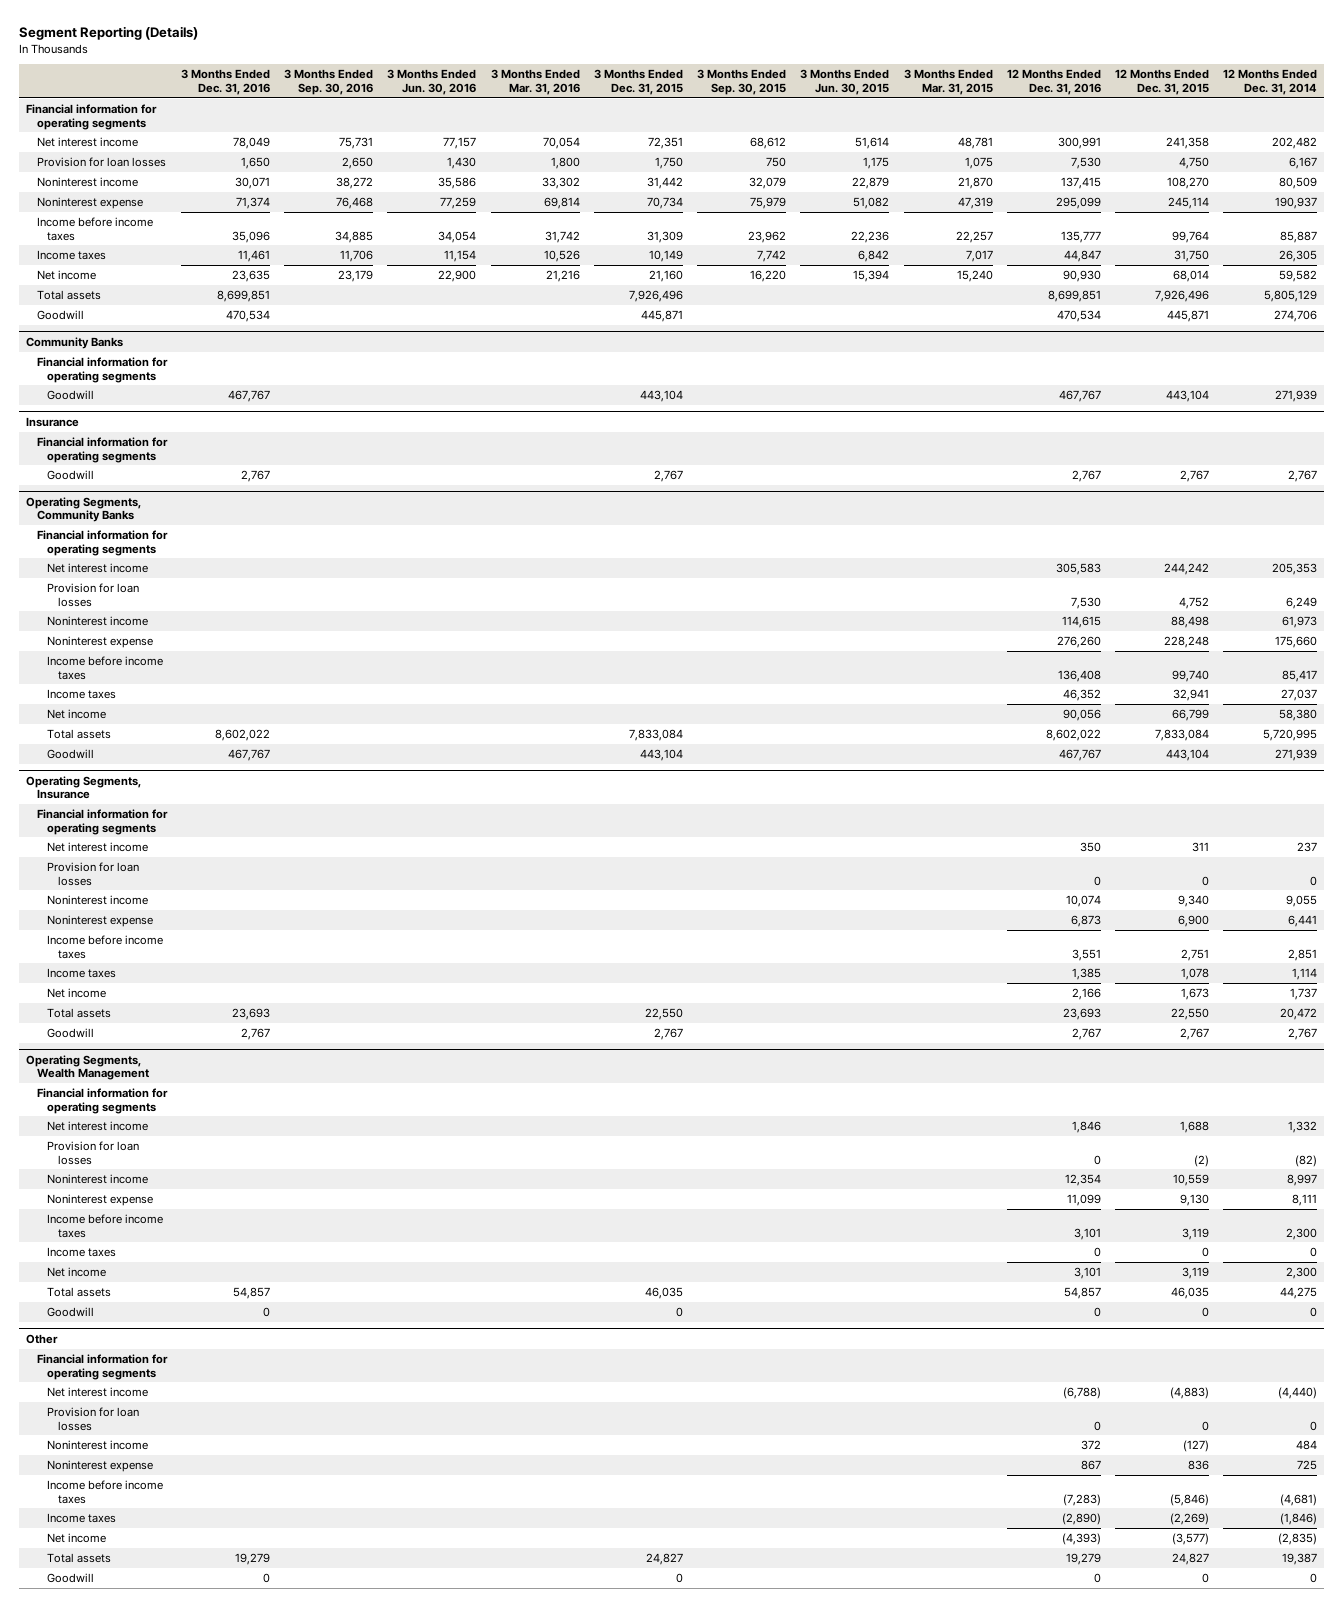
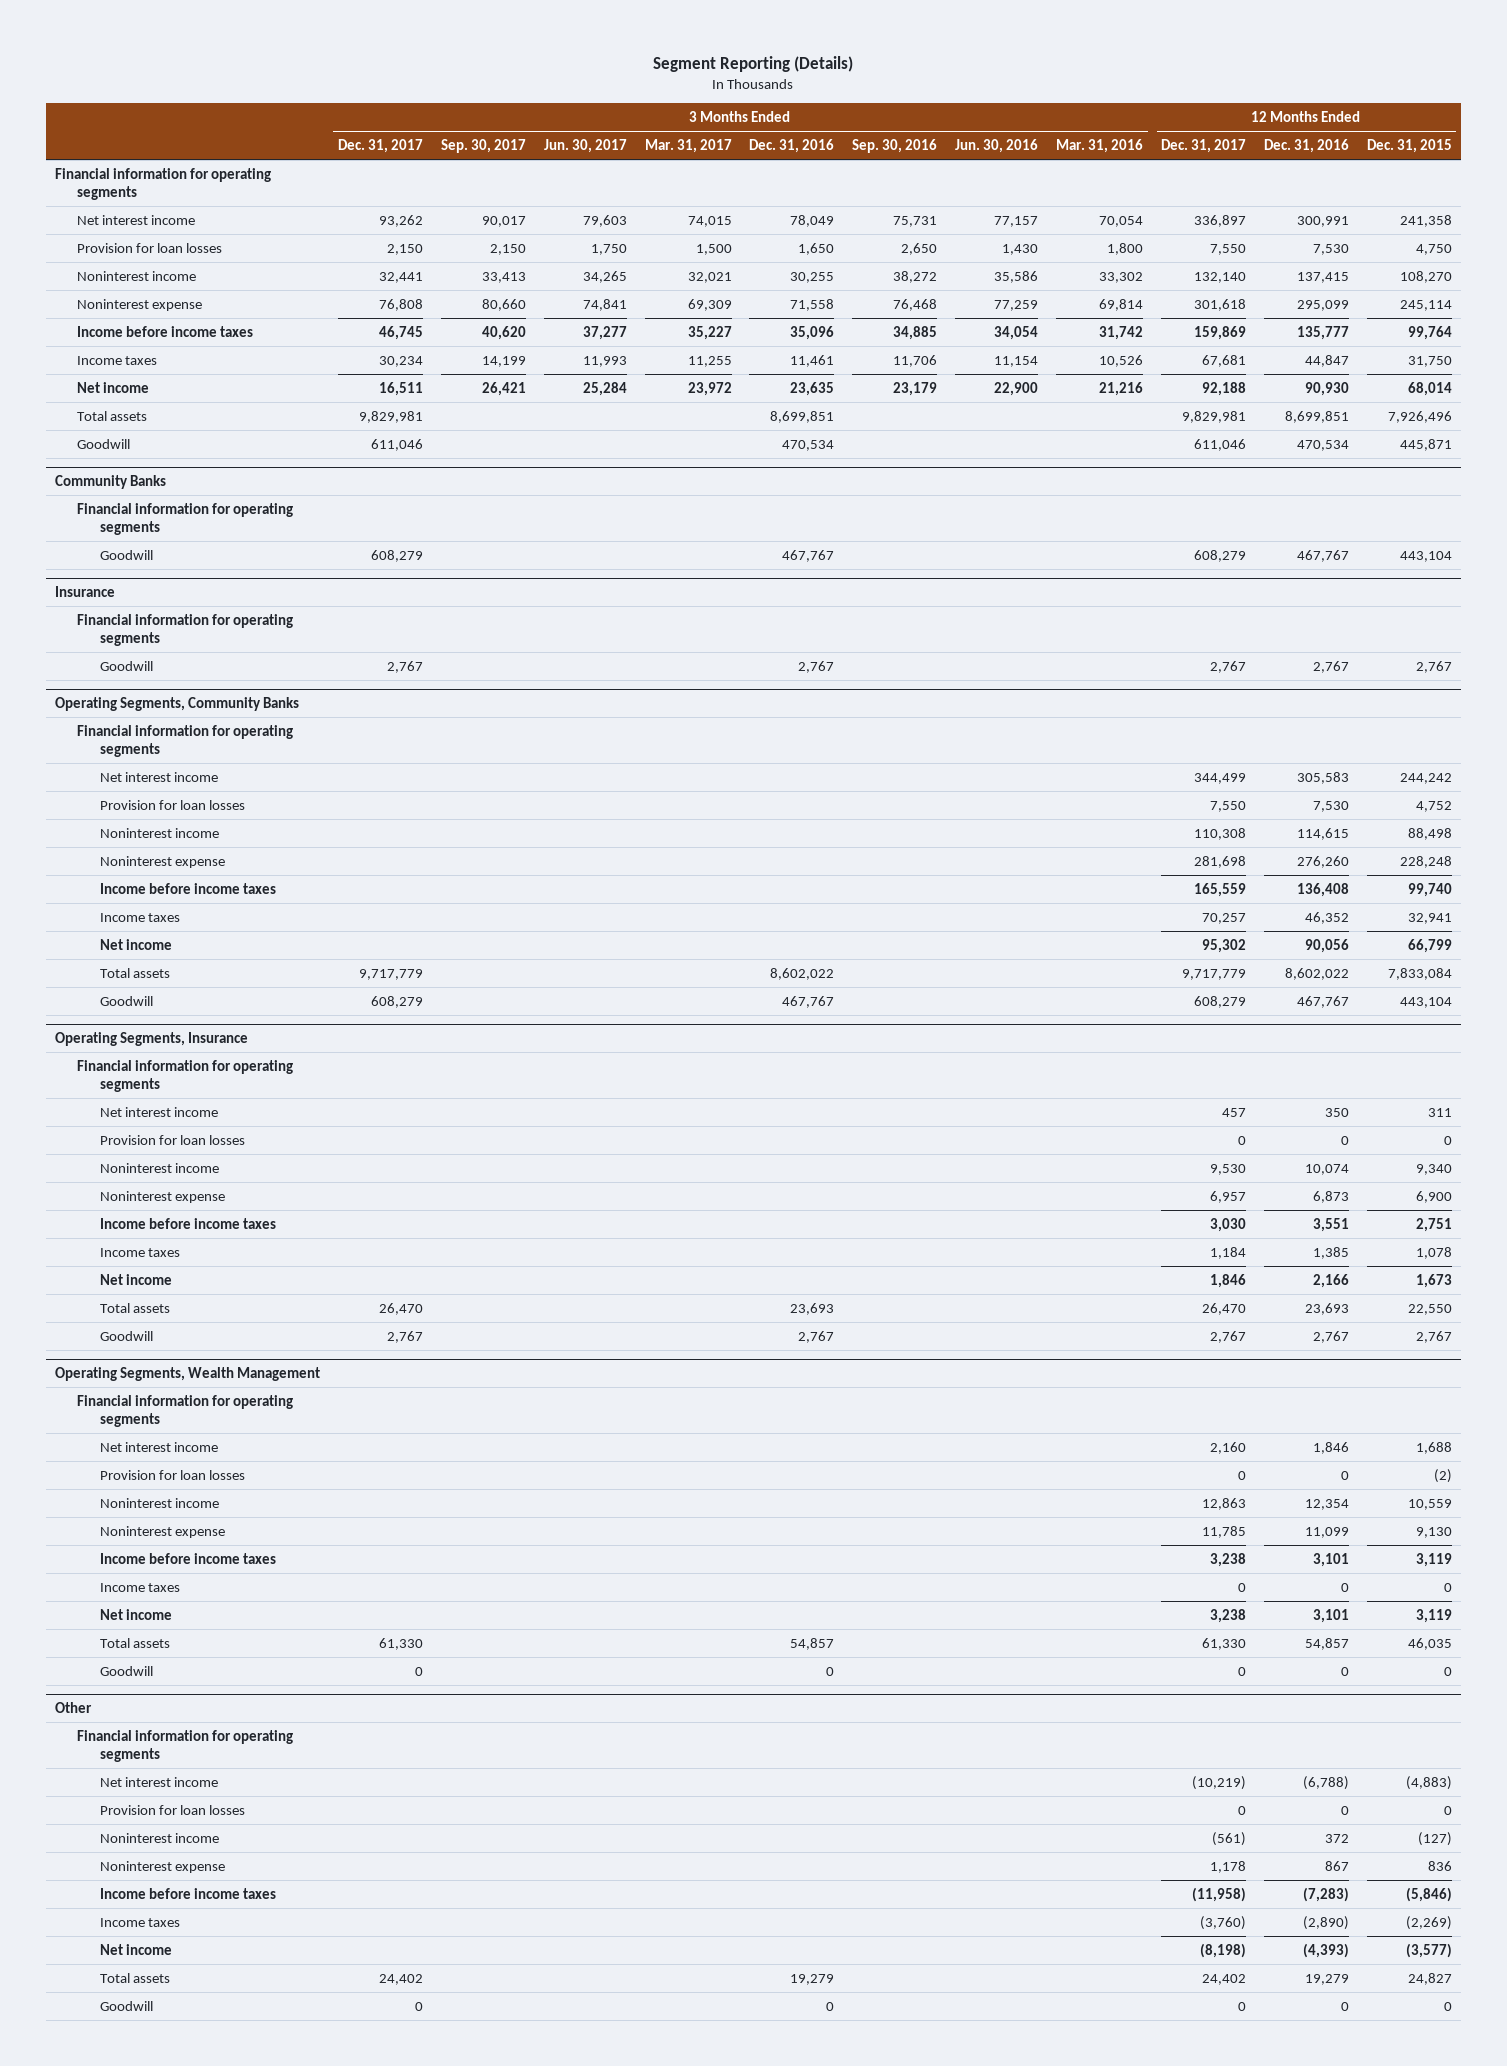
[593,69,683,95] 3 Months Ended Dec. 31, 2015 -> none
[697,69,787,95] 3 Months Ended Sep. 30, 2015 -> none
[800,69,890,95] 3 Months Ended Jun. 30, 2015 -> none
[903,69,993,95] 3 Months Ended Mar. 31, 2015 -> none
[1223,69,1318,95] 12 Months Ended Dec. 31, 2014 -> none
none -> [337,139,423,154] Dec. 31, 2017
none -> [440,139,526,154] Sep. 30, 2017
none -> [543,139,627,154] Jun. 30, 2017
none -> [644,139,732,154] Mar. 31, 2017
none -> [1161,139,1247,154] Dec. 31, 2017
[234,177,270,190] 30,071 -> [790,271,835,283] 30,255
[235,197,270,210] 71,374 -> [790,298,835,311] 71,558

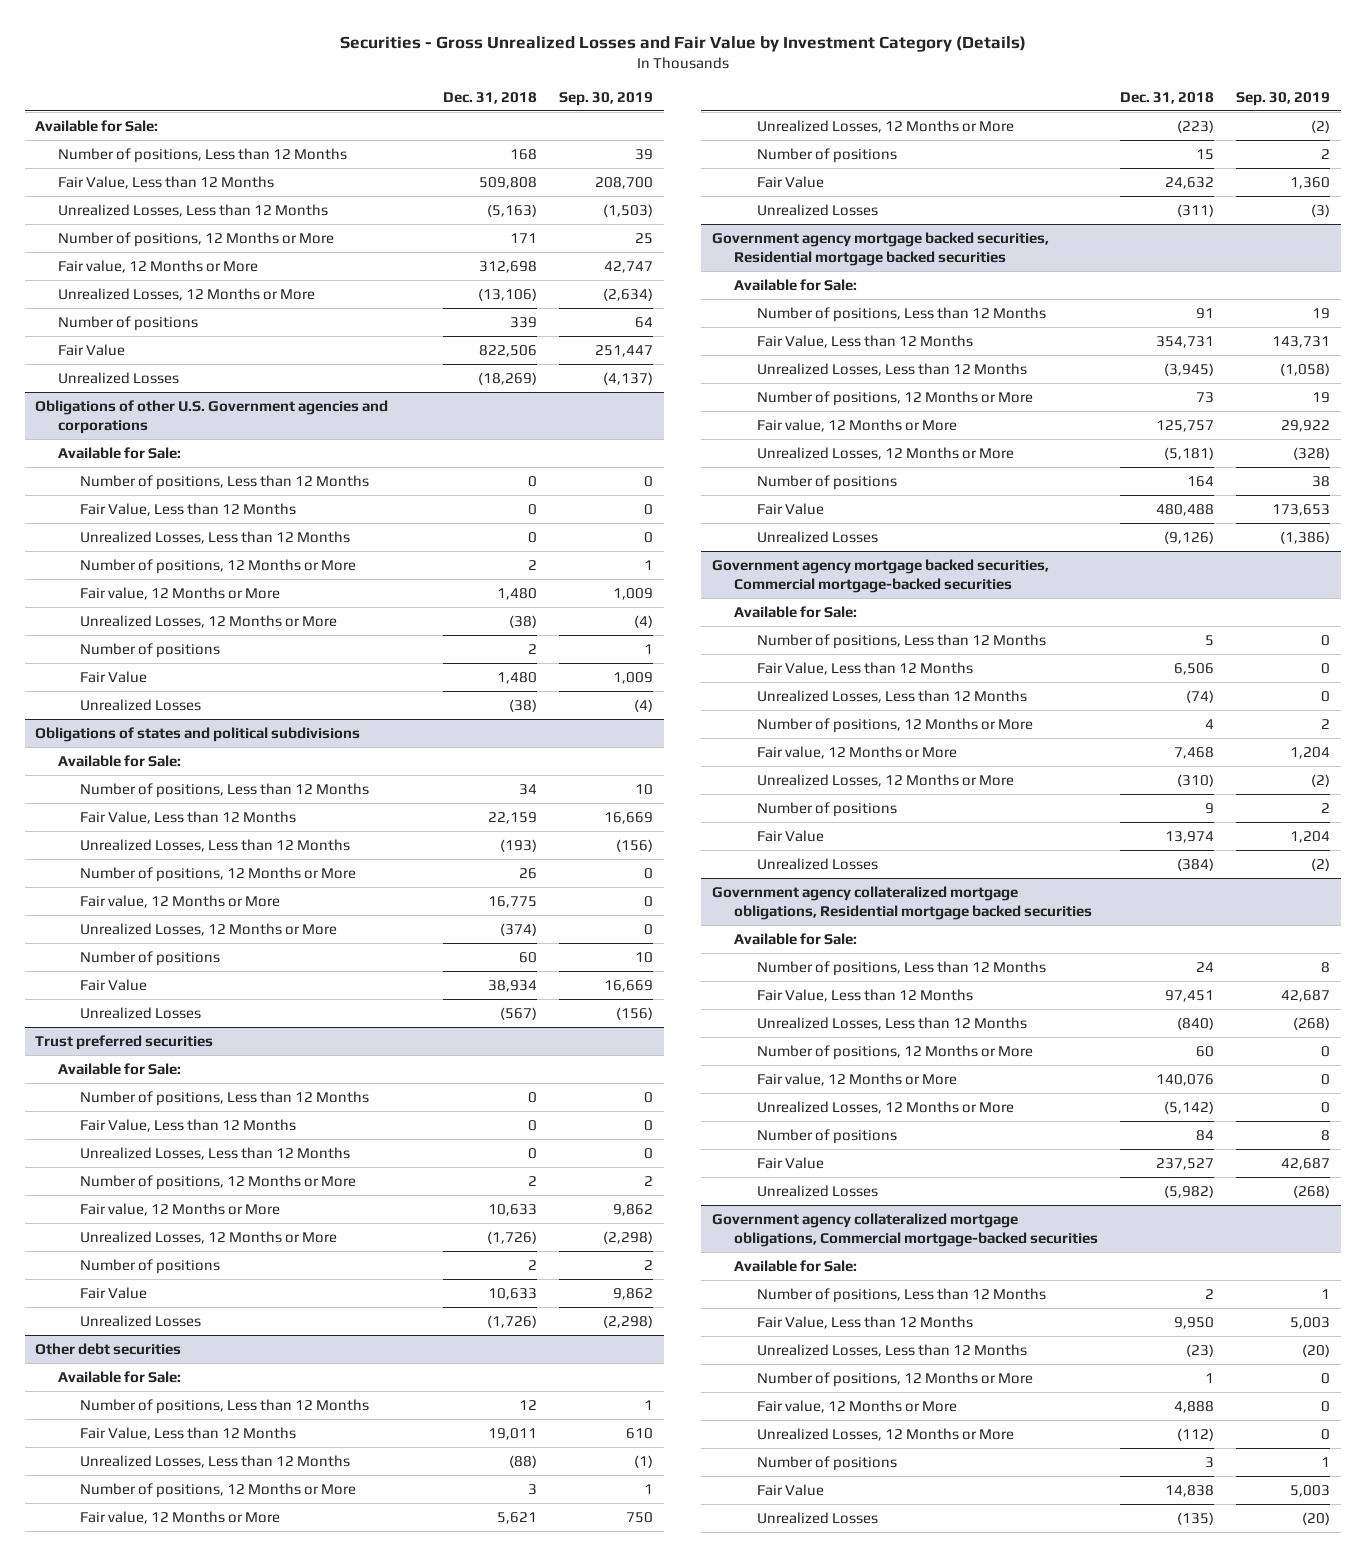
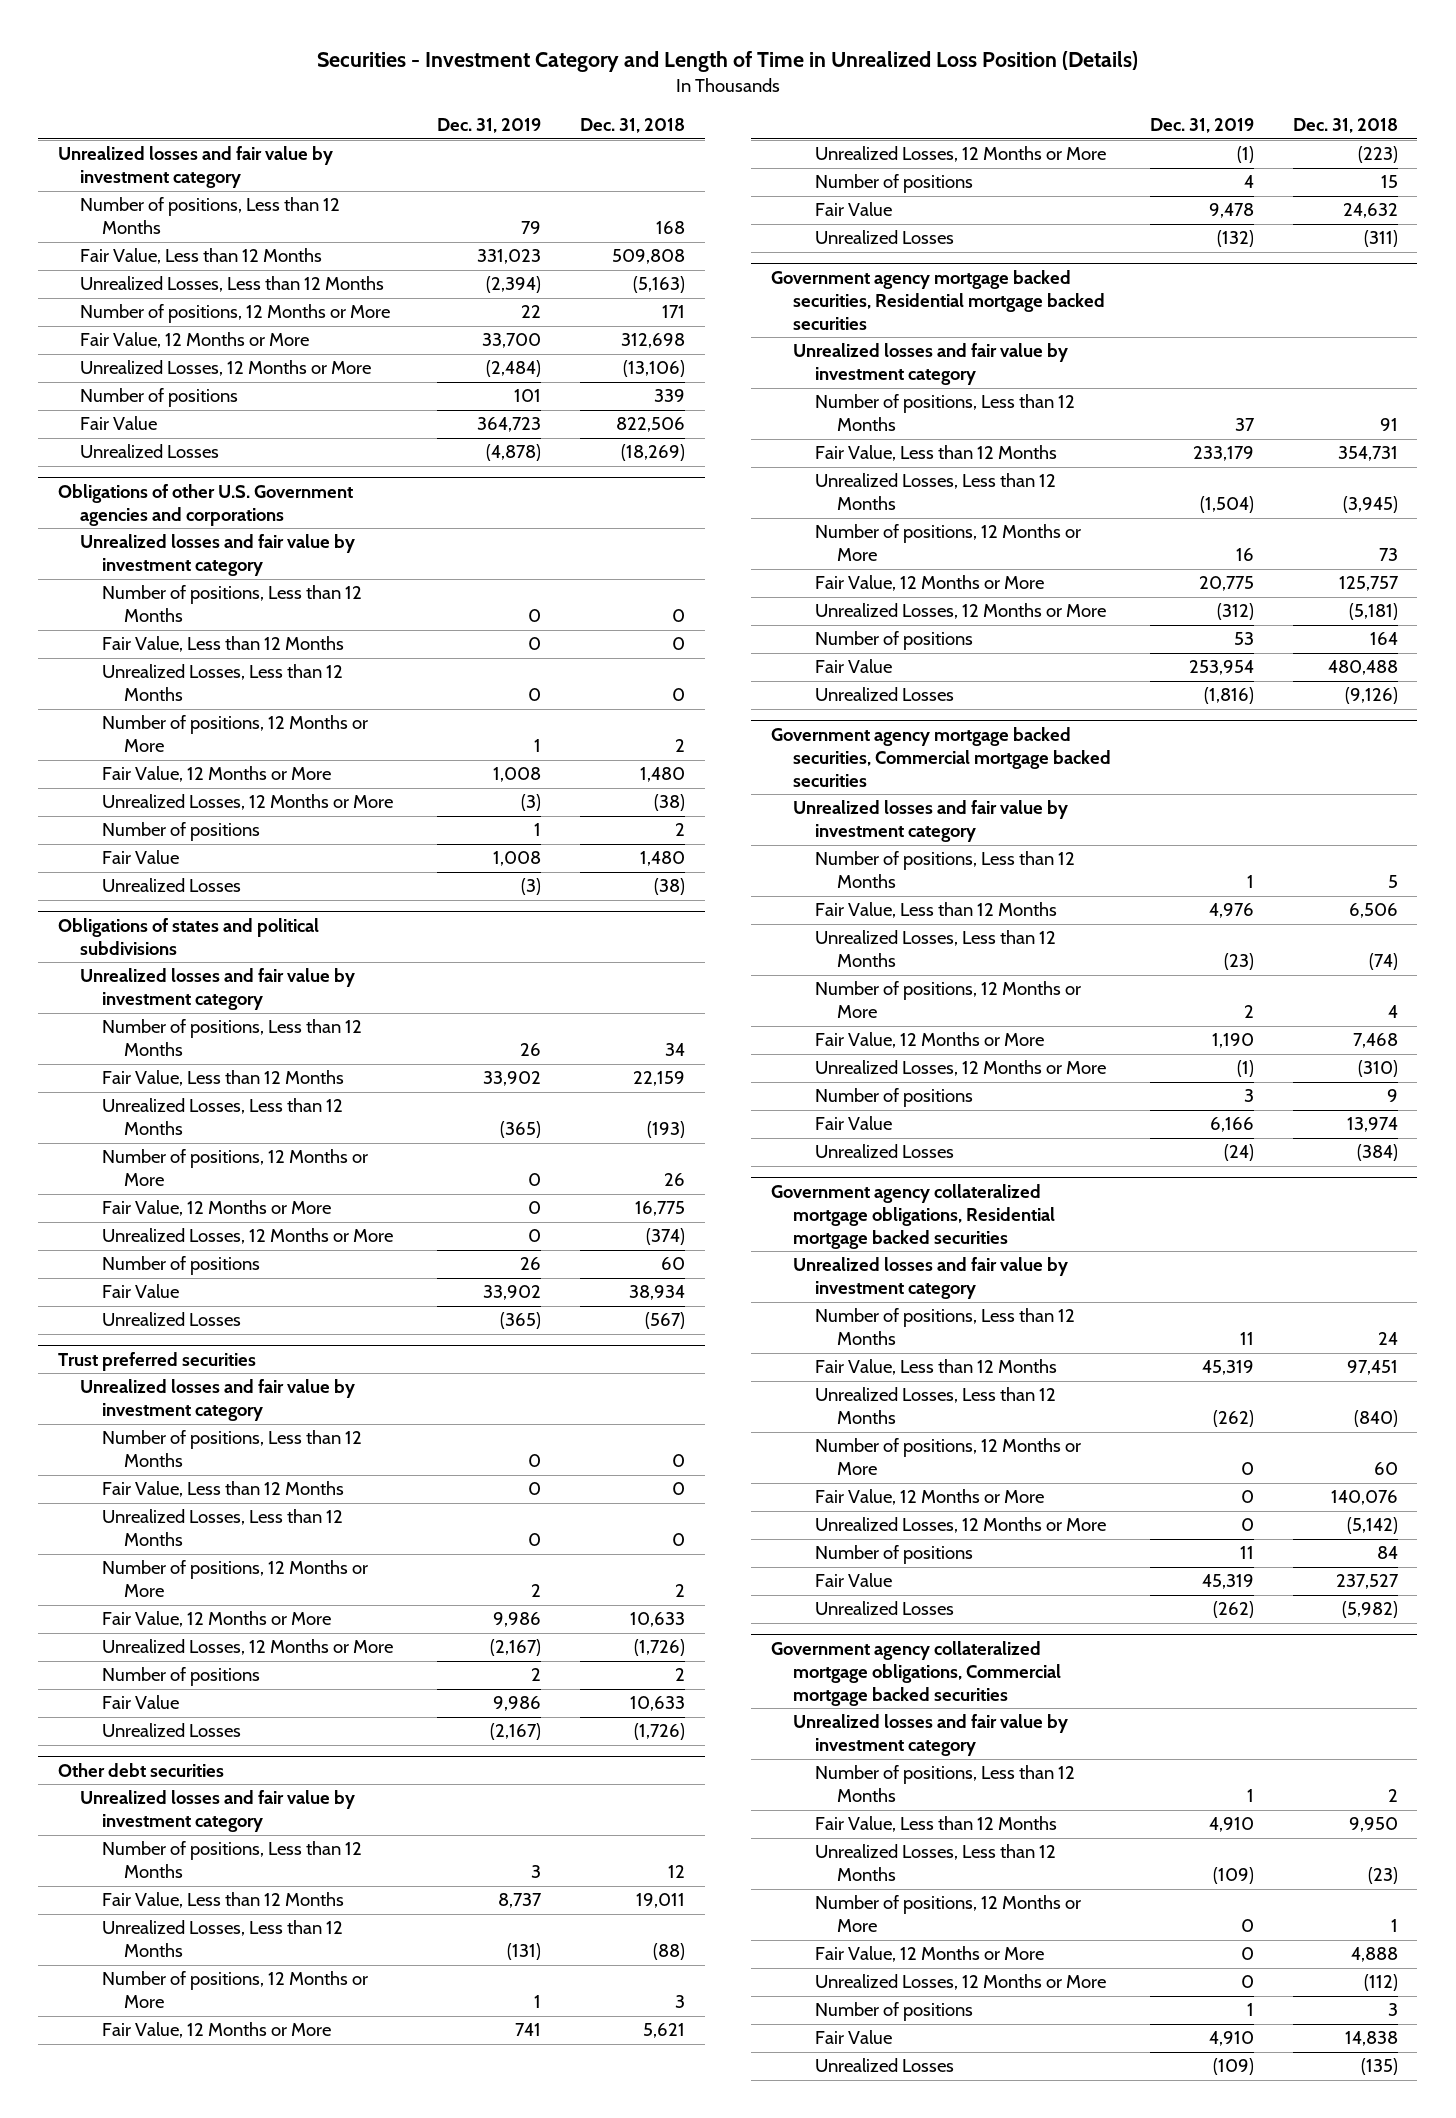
[339,35,1026,52] Securities - Gross Unrealized Losses and Fair Value by Investment Category (Details) -> [316,51,1138,73] Securities - Investment Category and Length of Time in Unrealized Loss Position (Details)
[559,91,654,106] Sep. 30, 2019 -> none
none -> [436,118,541,134] Dec. 31, 2019
[35,120,159,133] Available for Sale: -> none
none -> [57,146,333,189] Unrealized losses and fair value by investment category
[57,260,258,274] Fair value, 12 Months or More -> [79,332,309,349] Fair Value, 12 Months or More
[57,447,181,460] Available for Sale: -> none
none -> [79,534,355,577] Unrealized losses and fair value by investment category
[80,587,281,601] Fair value, 12 Months or More -> [102,766,332,783] Fair Value, 12 Months or More
[57,755,181,768] Available for Sale: -> none
none -> [79,968,355,1011] Unrealized losses and fair value by investment category
[80,895,281,909] Fair value, 12 Months or More -> [102,1200,332,1217] Fair Value, 12 Months or More
[57,1063,181,1076] Available for Sale: -> none
none -> [79,1379,355,1422] Unrealized losses and fair value by investment category
[80,1203,281,1217] Fair value, 12 Months or More -> [102,1611,332,1628] Fair Value, 12 Months or More
[57,1371,181,1384] Available for Sale: -> none
none -> [79,1790,355,1833] Unrealized losses and fair value by investment category
[80,1511,281,1525] Fair value, 12 Months or More -> [102,2022,332,2039] Fair Value, 12 Months or More
[734,279,858,292] Available for Sale: -> none
none -> [792,343,1068,386] Unrealized losses and fair value by investment category
[756,419,957,433] Fair value, 12 Months or More -> [814,575,1044,592] Fair Value, 12 Months or More
[734,606,858,619] Available for Sale: -> none
[711,559,1049,594] Government agency mortgage backed securities, Commercial mortgage-backed securities -> [770,726,1111,787] Government agency mortgage backed securities, Commercial mortgage backed securities
none -> [792,800,1068,843] Unrealized losses and fair value by investment category
[756,746,957,760] Fair value, 12 Months or More -> [814,1032,1044,1049] Fair Value, 12 Months or More
[734,933,858,946] Available for Sale: -> none
none -> [792,1257,1068,1300] Unrealized losses and fair value by investment category
[756,1073,957,1087] Fair value, 12 Months or More -> [814,1489,1044,1506] Fair Value, 12 Months or More
[734,1260,858,1273] Available for Sale: -> none
[711,1213,1099,1248] Government agency collateralized mortgage obligations, Commercial mortgage-backed securities -> [770,1640,1061,1706] Government agency collateralized mortgage obligations, Commercial mortgage backed securities
none -> [792,1714,1068,1757] Unrealized losses and fair value by investment category
[756,1400,957,1414] Fair value, 12 Months or More -> [814,1946,1044,1963] Fair Value, 12 Months or More

